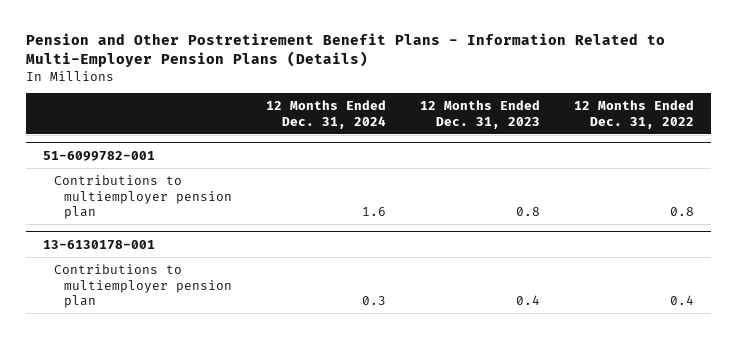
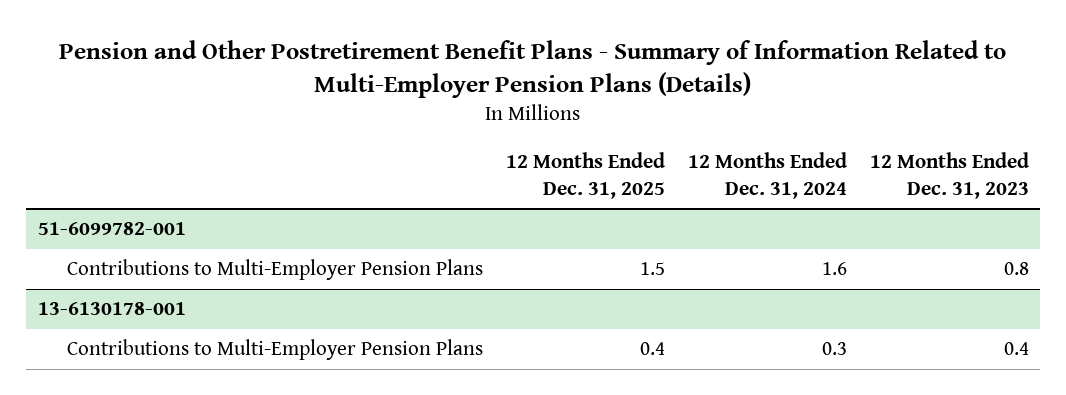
[26,33,666,68] Pension and Other Postretirement Benefit Plans - Information Related to Multi-Employer Pension Plans (Details) -> [59,39,1007,98] Pension and Other Postretirement Benefit Plans - Summary of Information Related to Multi-Employer Pension Plans (Details)
[574,100,695,129] 12 Months Ended Dec. 31, 2022 -> none
none -> [505,151,665,200] 12 Months Ended Dec. 31, 2025
[53,174,232,220] Contributions to multiemployer pension plan -> [67,259,484,281] Contributions to Multi-Employer Pension Plans
[53,263,232,309] Contributions to multiemployer pension plan -> [67,339,484,361] Contributions to Multi-Employer Pension Plans

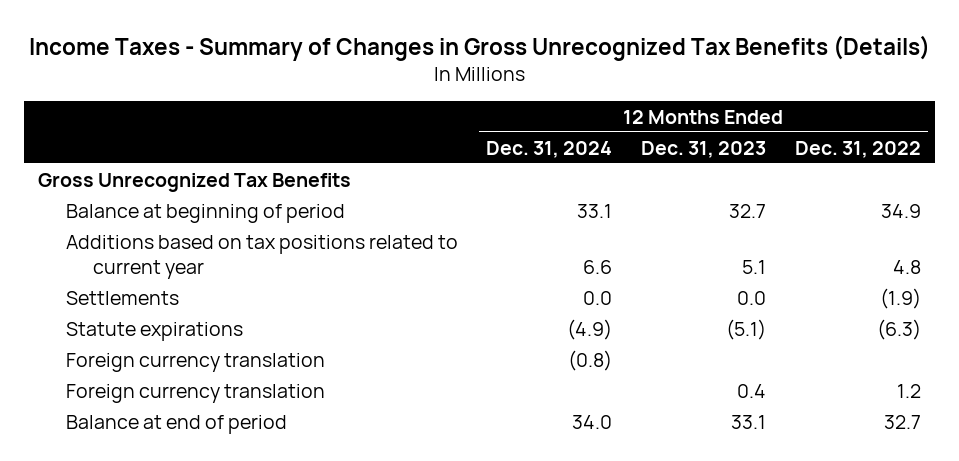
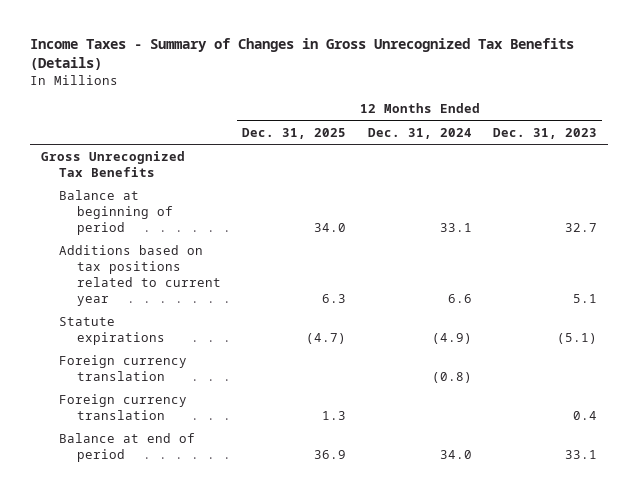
[794,140,921,158] Dec. 31, 2022 -> none
none -> [242,127,347,139] Dec. 31, 2025
[65,290,179,305] Settlements -> none

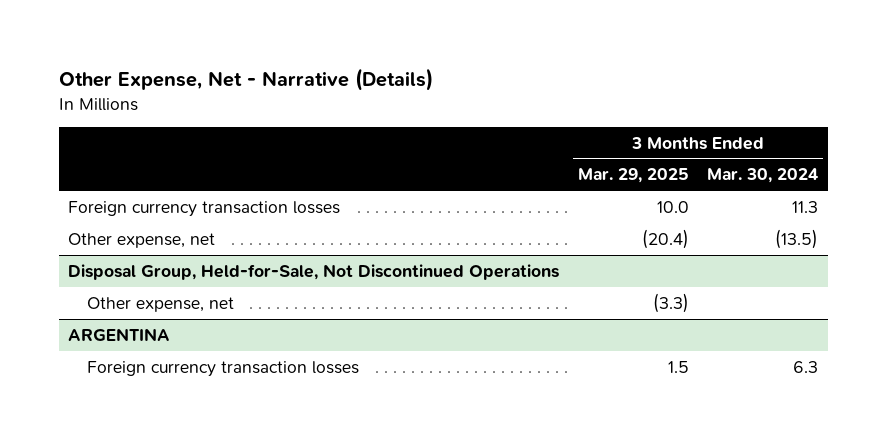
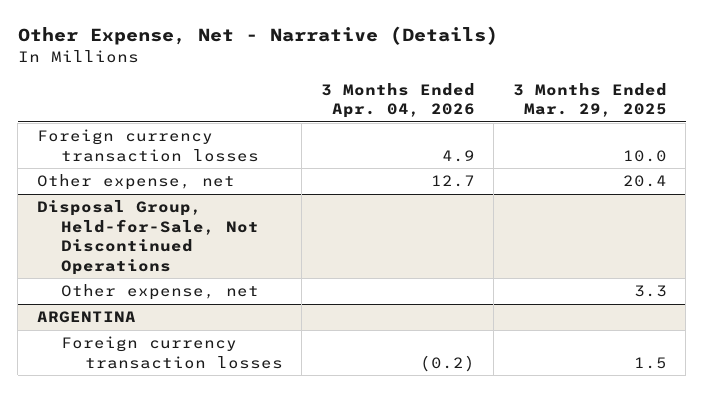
[707,168,819,184] Mar. 30, 2024 -> none
none -> [320,82,475,119] 3 Months Ended Apr. 04, 2026
[641,228,689,249] (20.4) -> [622,175,667,188] 20.4
[652,292,689,313] (3.3) -> [633,285,667,298] 3.3

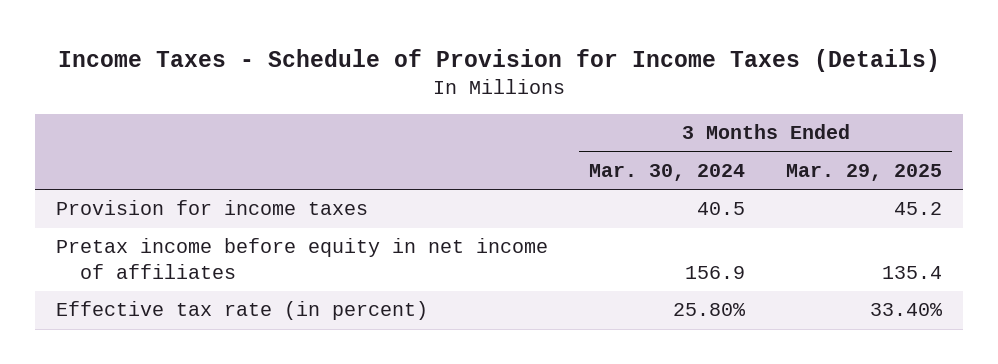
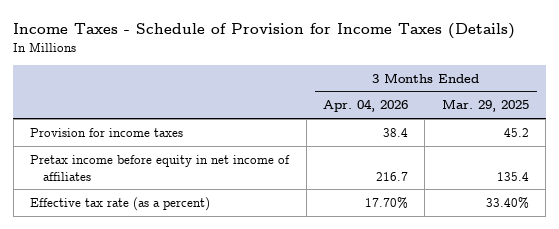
[588,163,745,181] Mar. 30, 2024 -> none
none -> [323,99,409,113] Apr. 04, 2026
[55,301,428,321] Effective tax rate (in percent) -> [30,196,211,211] Effective tax rate (as a percent)

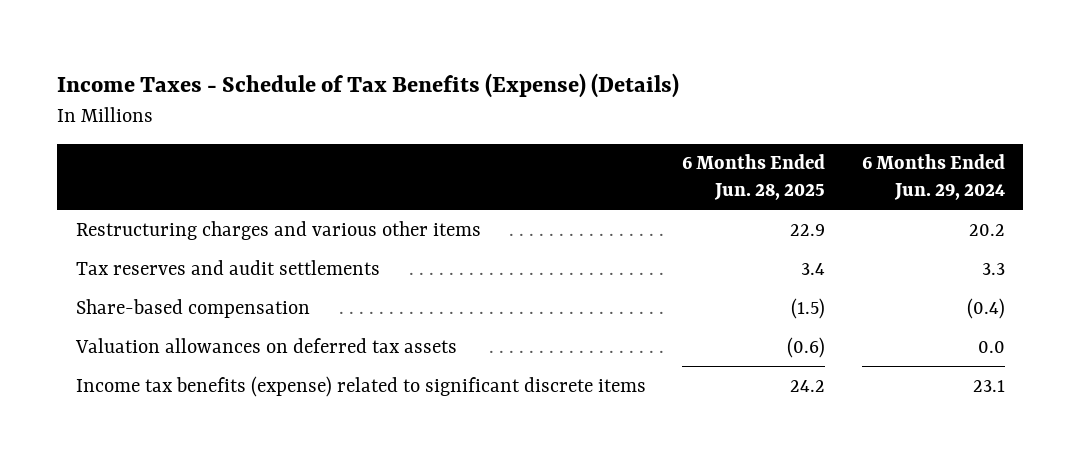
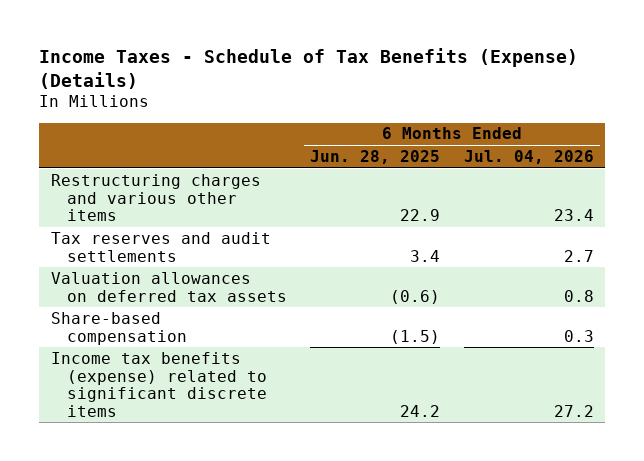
[862,154,1006,201] 6 Months Ended Jun. 29, 2024 -> none
none -> [463,149,594,164] Jul. 04, 2026
[75,298,310,318] Share-based compensation -> [50,311,187,345] Share-based compensation

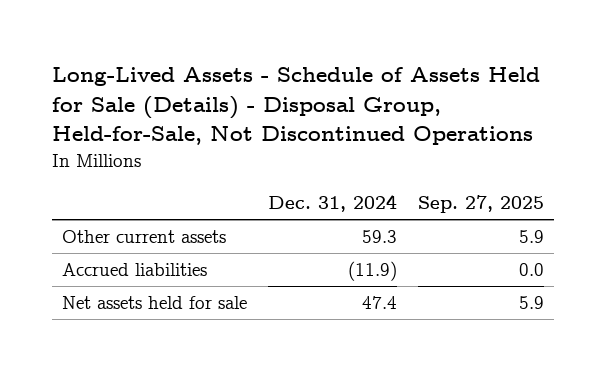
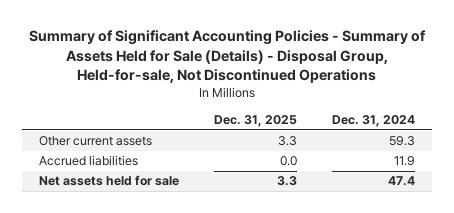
[51,66,540,146] Long-Lived Assets - Schedule of Assets Held for Sale (Details) - Disposal Group, Held-for-Sale, Not Discontinued Operations -> [28,30,426,84] Summary of Significant Accounting Policies - Summary of Assets Held for Sale (Details) - Disposal Group, Held-for-sale, Not Discontinued Operations
[417,195,544,214] Sep. 27, 2025 -> none
none -> [213,114,297,127] Dec. 31, 2025
[347,260,397,281] (11.9) -> [393,156,415,167] 11.9

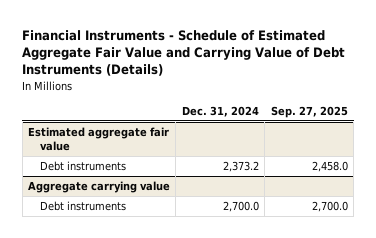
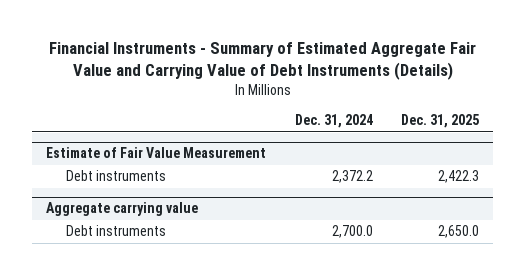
[22,29,346,77] Financial Instruments - Schedule of Estimated Aggregate Fair Value and Carrying Value of Debt Instruments (Details) -> [48,41,476,80] Financial Instruments - Summary of Estimated Aggregate Fair Value and Carrying Value of Debt Instruments (Details)
[270,105,348,118] Sep. 27, 2025 -> none
none -> [401,114,480,129] Dec. 31, 2025
[27,127,169,151] Estimated aggregate fair value -> [46,147,267,159] Estimate of Fair Value Measurement
[222,161,259,173] 2,373.2 -> [331,170,373,184] 2,372.2

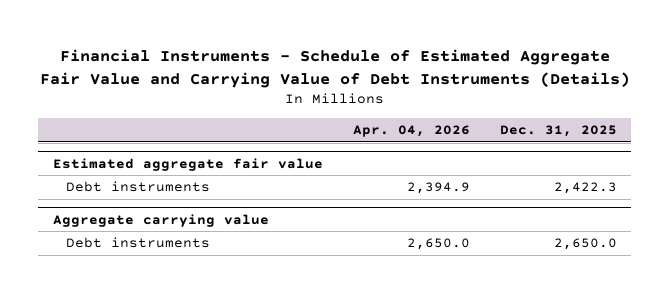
[48,41,476,80] Financial Instruments - Summary of Estimated Aggregate Fair Value and Carrying Value of Debt Instruments (Details) -> [39,48,630,88] Financial Instruments - Schedule of Estimated Aggregate Fair Value and Carrying Value of Debt Instruments (Details)
[294,114,373,129] Dec. 31, 2024 -> none
none -> [352,125,470,138] Apr. 04, 2026
[46,147,267,159] Estimate of Fair Value Measurement -> [53,157,324,171] Estimated aggregate fair value

